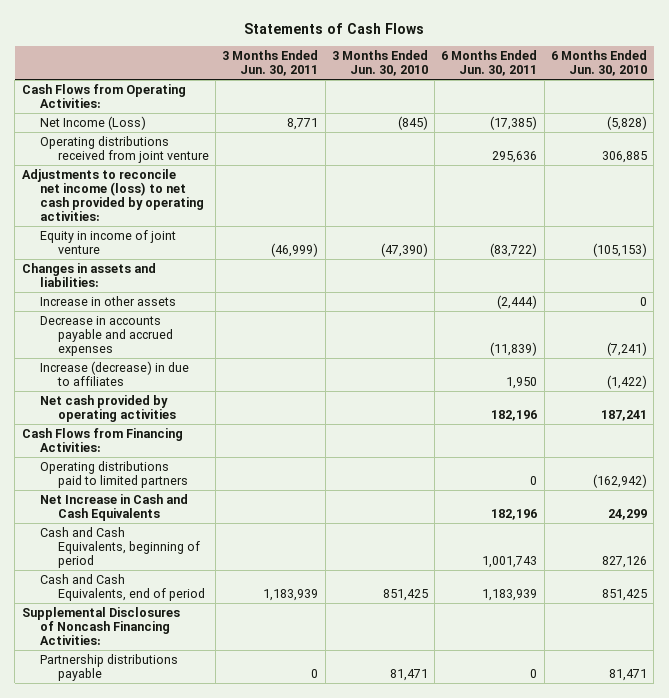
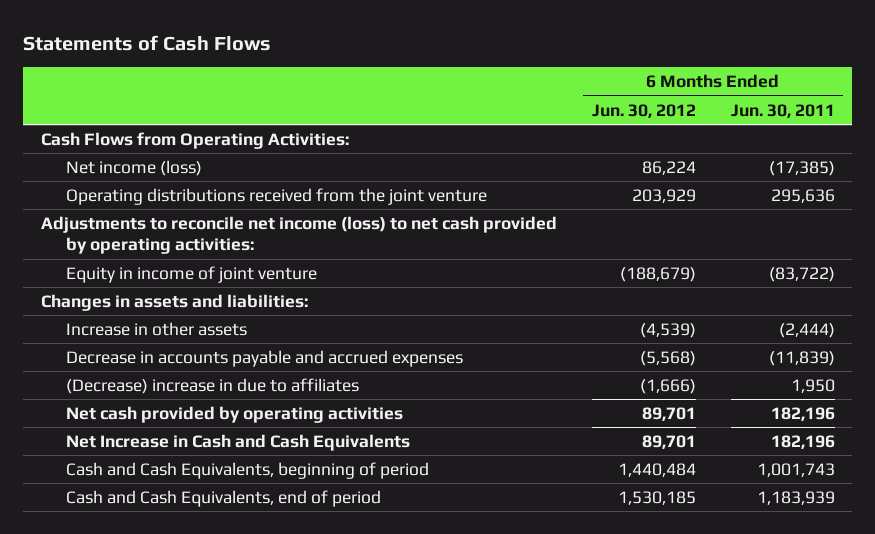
[222,49,319,77] 3 Months Ended Jun. 30, 2011 -> none
[331,49,428,77] 3 Months Ended Jun. 30, 2010 -> none
[551,49,648,77] 6 Months Ended Jun. 30, 2010 -> none
none -> [591,103,696,118] Jun. 30, 2012
[39,115,146,130] Net Income (Loss) -> [66,159,203,176] Net income (loss)
[39,135,209,163] Operating distributions received from joint venture -> [66,187,488,205] Operating distributions received from the joint venture
[39,360,189,386] Increase (decrease) in due to affiliates -> [66,377,360,394] (Decrease) increase in due to affiliates
[21,427,183,452] Cash Flows from Financing Activities: -> none
[39,460,188,488] Operating distributions paid to limited partners -> none
[21,606,180,646] Supplemental Disclosures of Noncash Financing Activities: -> none
[39,653,178,681] Partnership distributions payable -> none

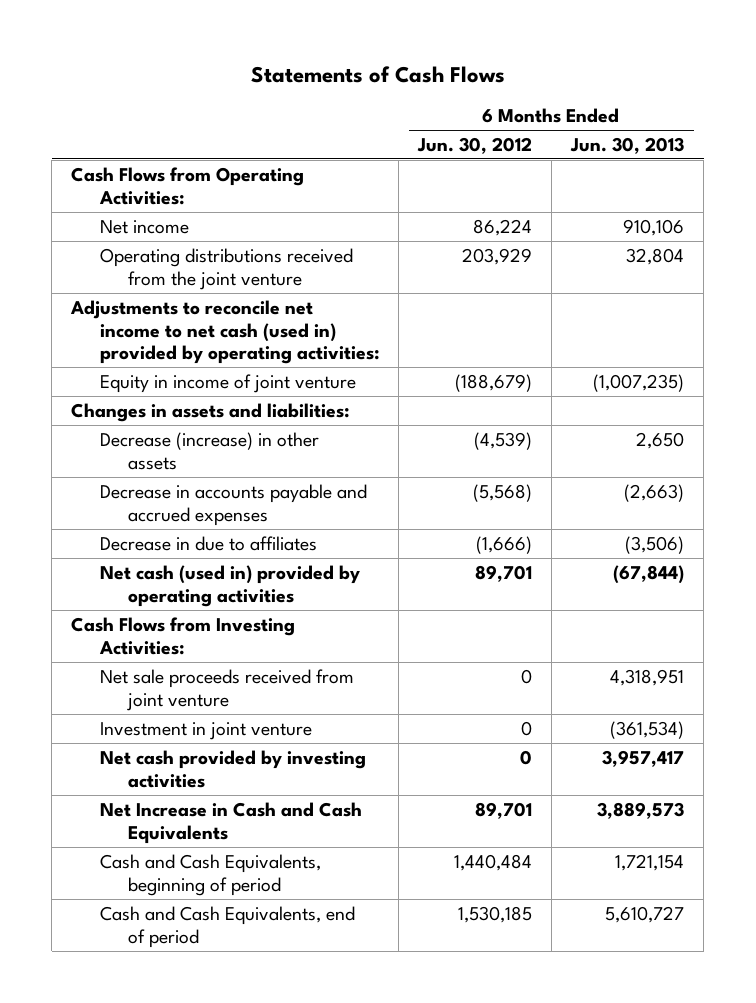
[730,103,835,118] Jun. 30, 2011 -> none
none -> [570,136,685,154] Jun. 30, 2013
[66,159,203,176] Net income (loss) -> [99,219,189,234] Net income
[40,215,557,255] Adjustments to reconcile net income (loss) to net cash provided by operating activities: -> [70,299,380,365] Adjustments to reconcile net income to net cash (used in) provided by operating activities:
[66,321,248,336] Increase in other assets -> [99,431,319,470] Decrease (increase) in other assets
[66,377,360,394] (Decrease) increase in due to affiliates -> [99,535,317,551] Decrease in due to affiliates
[66,405,404,423] Net cash provided by operating activities -> [99,564,360,607] Net cash (used in) provided by operating activities
none -> [71,616,296,655] Cash Flows from Investing Activities:
none -> [99,668,354,711] Net sale proceeds received from joint venture
none -> [99,721,312,740] Investment in joint venture
none -> [99,749,366,788] Net cash provided by investing activities

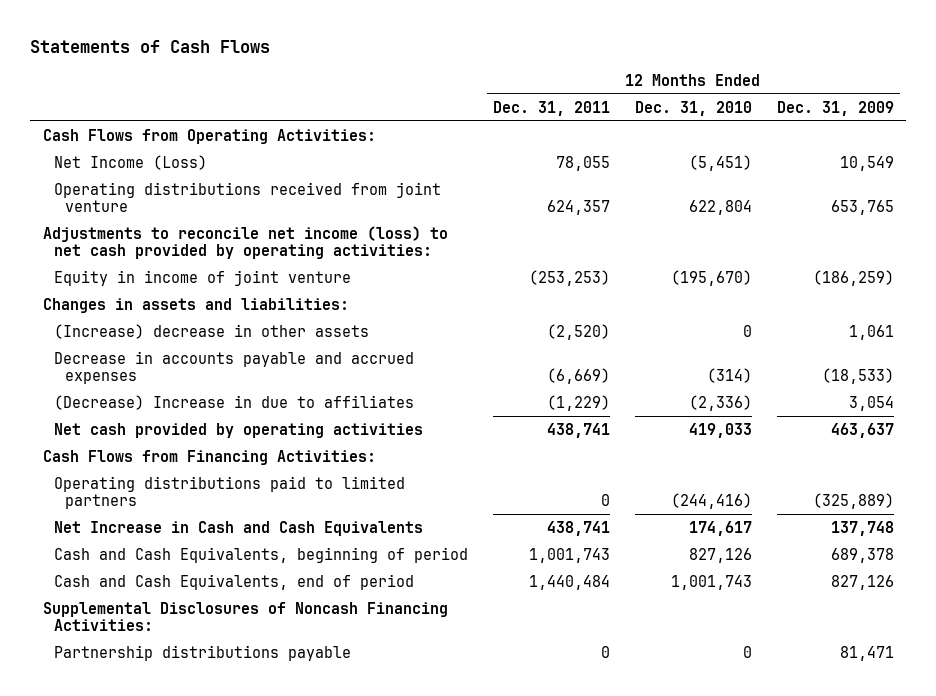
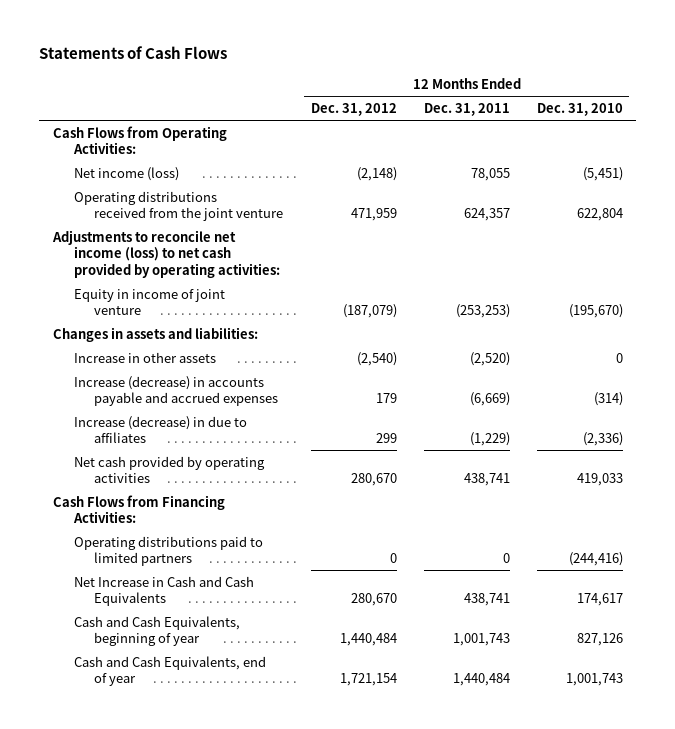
[776,100,894,116] Dec. 31, 2009 -> none
none -> [310,102,397,116] Dec. 31, 2012
[53,154,207,170] Net Income (Loss) -> [73,166,179,181] Net income (loss)
[53,181,441,212] Operating distributions received from joint venture -> [73,190,284,222] Operating distributions received from the joint venture
[53,323,369,339] (Increase) decrease in other assets -> [73,351,216,363] Increase in other assets
[53,350,414,384] Decrease in accounts payable and accrued expenses -> [73,375,279,407] Increase (decrease) in accounts payable and accrued expenses
[53,394,414,410] (Decrease) Increase in due to affiliates -> [73,415,247,444] Increase (decrease) in due to affiliates
[42,601,448,631] Supplemental Disclosures of Noncash Financing Activities: -> none
[53,644,351,661] Partnership distributions payable -> none
[53,546,468,563] Cash and Cash Equivalents, beginning of period -> [73,615,240,647] Cash and Cash Equivalents, beginning of year
[53,573,414,590] Cash and Cash Equivalents, end of period -> [73,655,266,687] Cash and Cash Equivalents, end of year

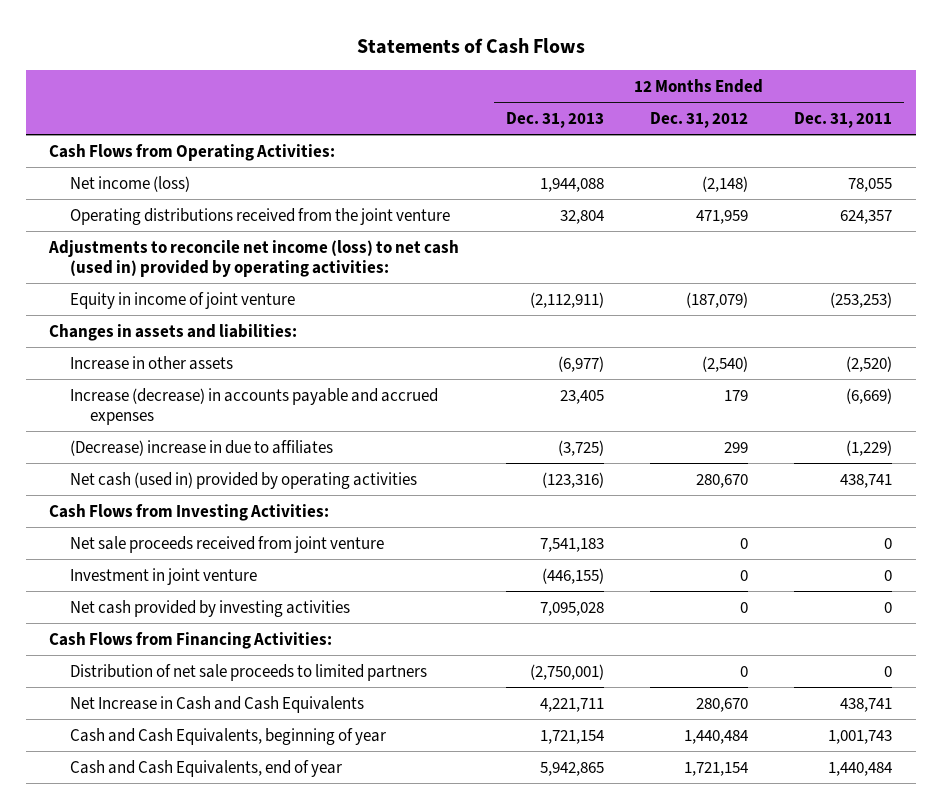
[536,102,623,116] Dec. 31, 2010 -> none
none -> [505,112,604,129] Dec. 31, 2013
[51,229,280,279] Adjustments to reconcile net income (loss) to net cash provided by operating activities: -> [48,239,460,277] Adjustments to reconcile net income (loss) to net cash (used in) provided by operating activities:
[73,415,247,444] Increase (decrease) in due to affiliates -> [69,439,333,456] (Decrease) increase in due to affiliates
[73,455,265,484] Net cash provided by operating activities -> [69,471,417,489] Net cash (used in) provided by operating activities
none -> [49,503,330,521] Cash Flows from Investing Activities:
none -> [69,535,384,553] Net sale proceeds received from joint venture
none -> [69,567,257,585] Investment in joint venture
none -> [69,599,350,617] Net cash provided by investing activities
[73,535,263,567] Operating distributions paid to limited partners -> [69,663,427,681] Distribution of net sale proceeds to limited partners

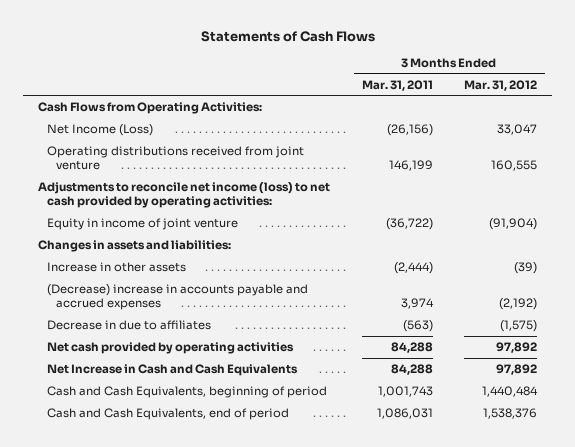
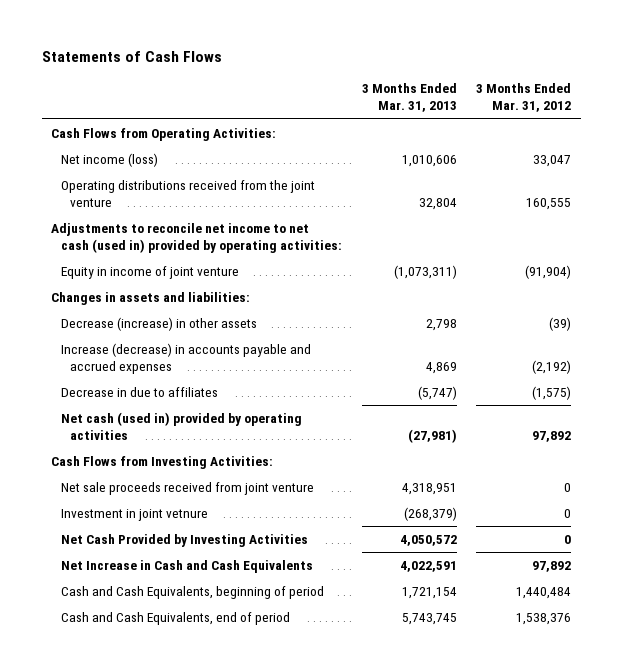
[361,79,433,91] Mar. 31, 2011 -> none
none -> [361,83,457,113] 3 Months Ended Mar. 31, 2013
[47,123,154,136] Net Income (Loss) -> [60,152,158,167] Net income (loss)
[47,145,305,171] Operating distributions received from joint venture -> [60,179,315,207] Operating distributions received from the joint venture
[38,181,331,209] Adjustments to reconcile net income (loss) to net cash provided by operating activities: -> [51,222,342,253] Adjustments to reconcile net income to net cash (used in) provided by operating activities:
[47,261,187,272] Increase in other assets -> [60,316,257,331] Decrease (increase) in other assets
[47,283,309,311] (Decrease) increase in accounts payable and accrued expenses -> [60,342,311,374] Increase (decrease) in accounts payable and accrued expenses
[47,341,295,354] Net cash provided by operating activities -> [60,411,302,440] Net cash (used in) provided by operating activities
none -> [51,455,274,469] Cash Flows from Investing Activities:
none -> [60,481,314,495] Net sale proceeds received from joint venture
none -> [60,508,208,521] Investment in joint vetnure
none -> [60,533,308,547] Net Cash Provided by Investing Activities

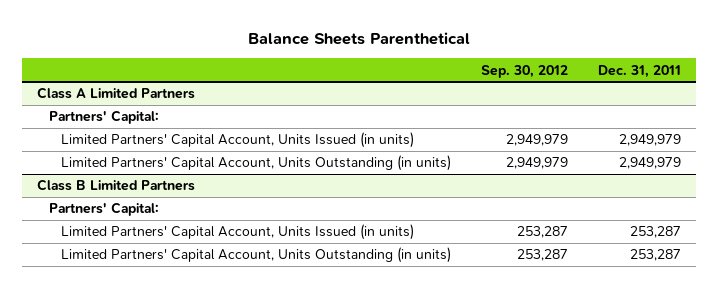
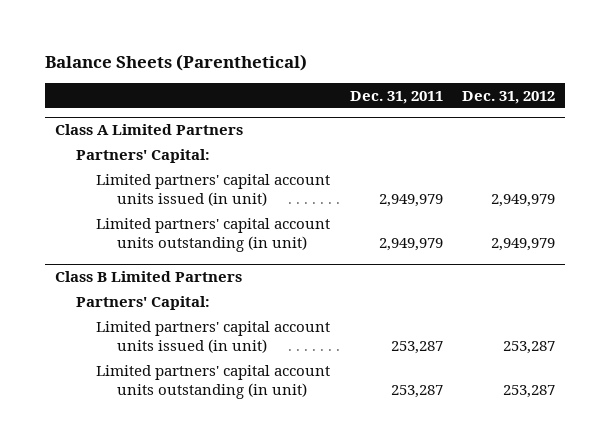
[247,31,470,45] Balance Sheets Parenthetical -> [45,54,308,72] Balance Sheets (Parenthetical)
[480,64,568,78] Sep. 30, 2012 -> none
none -> [462,90,556,104] Dec. 31, 2012
[61,132,415,149] Limited Partners' Capital Account, Units Issued (in units) -> [96,173,331,206] Limited partners' capital account units issued (in unit)
[61,155,452,172] Limited Partners' Capital Account, Units Outstanding (in units) -> [96,217,331,252] Limited partners' capital account units outstanding (in unit)
[61,224,415,241] Limited Partners' Capital Account, Units Issued (in units) -> [96,320,331,353] Limited partners' capital account units issued (in unit)
[61,247,452,264] Limited Partners' Capital Account, Units Outstanding (in units) -> [96,364,331,399] Limited partners' capital account units outstanding (in unit)

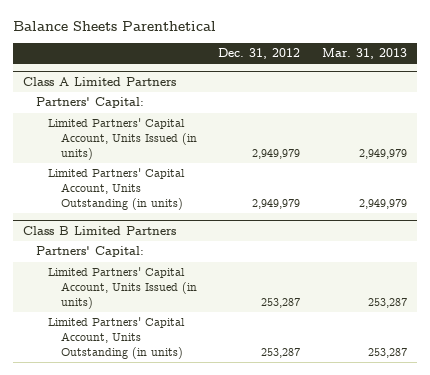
[45,54,308,72] Balance Sheets (Parenthetical) -> [12,21,216,32] Balance Sheets Parenthetical
[349,90,443,104] Dec. 31, 2011 -> none
none -> [321,48,407,60] Mar. 31, 2013
[96,173,331,206] Limited partners' capital account units issued (in unit) -> [48,118,197,160] Limited Partners' Capital Account, Units Issued (in units)
[96,217,331,252] Limited partners' capital account units outstanding (in unit) -> [48,168,186,210] Limited Partners' Capital Account, Units Outstanding (in units)
[96,320,331,353] Limited partners' capital account units issued (in unit) -> [48,267,197,309] Limited Partners' Capital Account, Units Issued (in units)
[96,364,331,399] Limited partners' capital account units outstanding (in unit) -> [48,317,186,359] Limited Partners' Capital Account, Units Outstanding (in units)

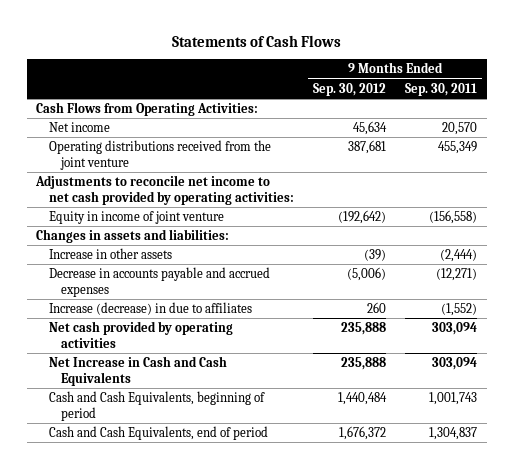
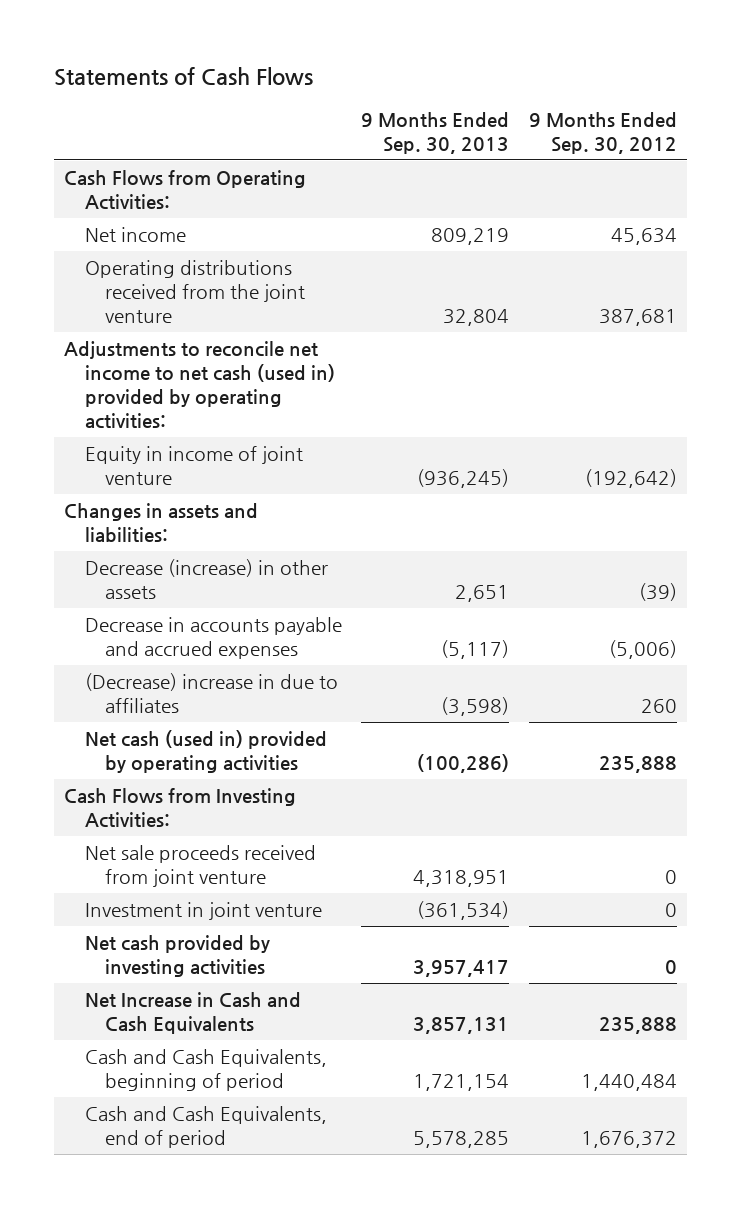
[405,82,478,96] Sep. 30, 2011 -> none
none -> [361,112,510,154] 9 Months Ended Sep. 30, 2013
[35,175,294,205] Adjustments to reconcile net income to net cash provided by operating activities: -> [64,341,335,429] Adjustments to reconcile net income to net cash (used in) provided by operating activities:
[48,248,172,260] Increase in other assets -> [84,559,328,600] Decrease (increase) in other assets
[48,302,252,316] Increase (decrease) in due to affiliates -> [84,673,338,714] (Decrease) increase in due to affiliates
[48,321,233,348] Net cash provided by operating activities -> [84,730,327,774] Net cash (used in) provided by operating activities
none -> [64,788,297,829] Cash Flows from Investing Activities:
none -> [84,845,316,888] Net sale proceeds received from joint venture
none -> [84,902,322,921] Investment in joint venture
none -> [84,935,270,978] Net cash provided by investing activities

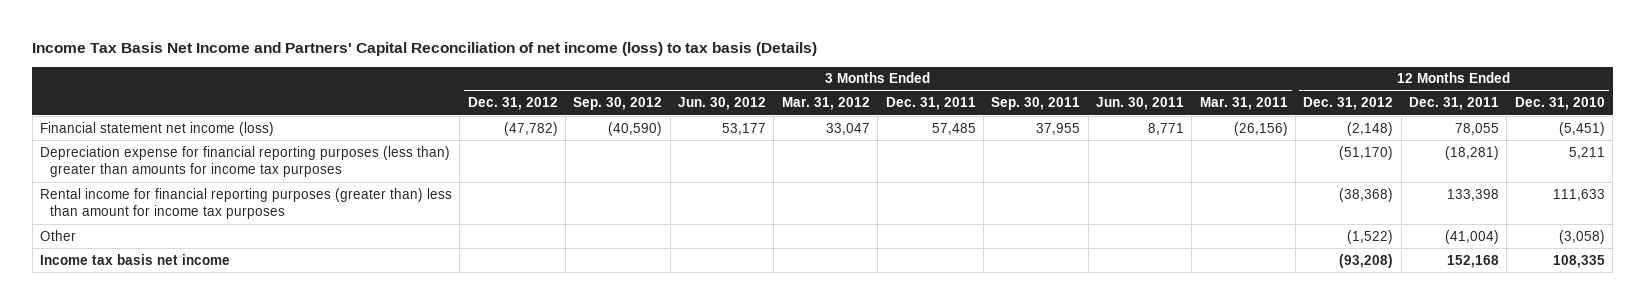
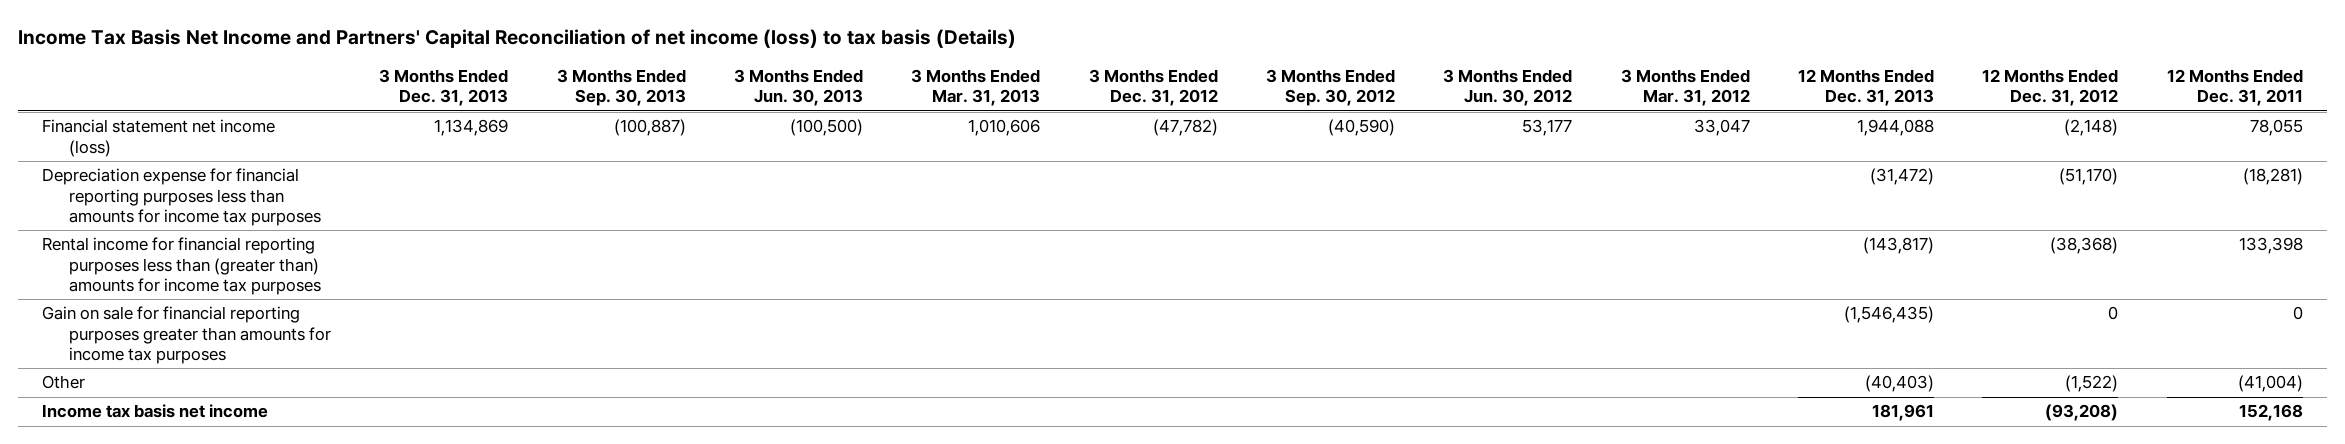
[885,97,976,111] Dec. 31, 2011 -> none
[991,97,1081,111] Sep. 30, 2011 -> none
[1095,97,1184,111] Jun. 30, 2011 -> none
[1199,97,1288,111] Mar. 31, 2011 -> none
[1514,97,1605,111] Dec. 31, 2010 -> none
none -> [379,68,509,107] 3 Months Ended Dec. 31, 2013
none -> [556,68,686,107] 3 Months Ended Sep. 30, 2013
none -> [734,68,864,107] 3 Months Ended Jun. 30, 2013
none -> [911,68,1041,107] 3 Months Ended Mar. 31, 2013
none -> [1798,68,1935,107] 12 Months Ended Dec. 31, 2013
[39,145,450,178] Depreciation expense for financial reporting purposes (less than) greater than amounts for income tax purposes -> [41,168,322,227] Depreciation expense for financial reporting purposes less than amounts for income tax purposes
[39,187,452,220] Rental income for financial reporting purposes (greater than) less than amount for income tax purposes -> [41,237,322,296] Rental income for financial reporting purposes less than (greater than) amounts for income tax purposes
none -> [41,306,332,365] Gain on sale for financial reporting purposes greater than amounts for income tax purposes

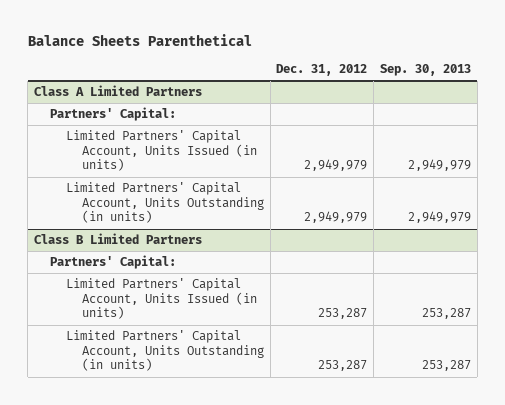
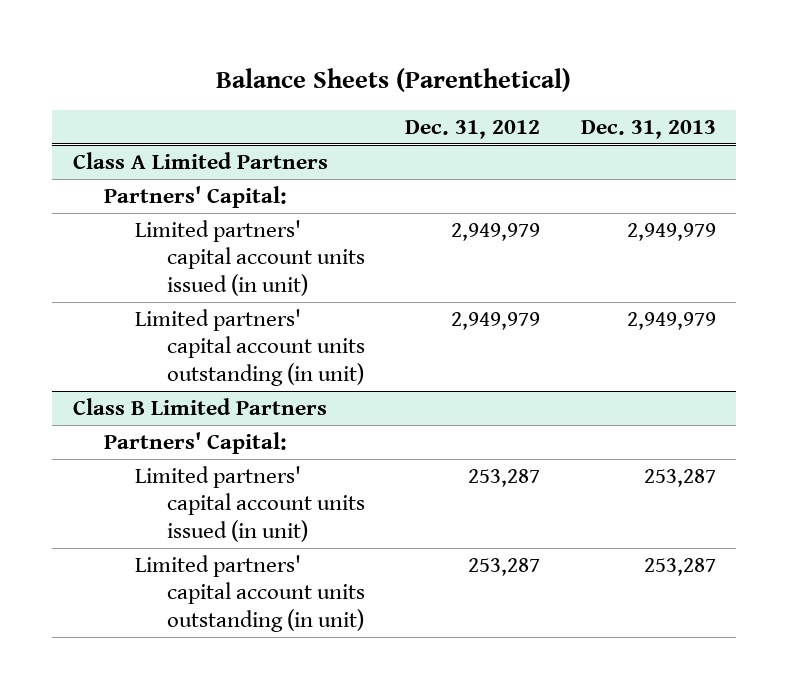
[27,33,252,46] Balance Sheets Parenthetical -> [216,67,572,92] Balance Sheets (Parenthetical)
[379,64,471,77] Sep. 30, 2013 -> none
none -> [581,119,717,139] Dec. 31, 2013
[65,130,257,172] Limited Partners' Capital Account, Units Issued (in units) -> [135,219,365,297] Limited partners' capital account units issued (in unit)
[65,182,264,224] Limited Partners' Capital Account, Units Outstanding (in units) -> [135,308,365,387] Limited partners' capital account units outstanding (in unit)
[65,278,257,320] Limited Partners' Capital Account, Units Issued (in units) -> [135,465,365,543] Limited partners' capital account units issued (in unit)
[65,330,264,372] Limited Partners' Capital Account, Units Outstanding (in units) -> [135,554,365,633] Limited partners' capital account units outstanding (in unit)

